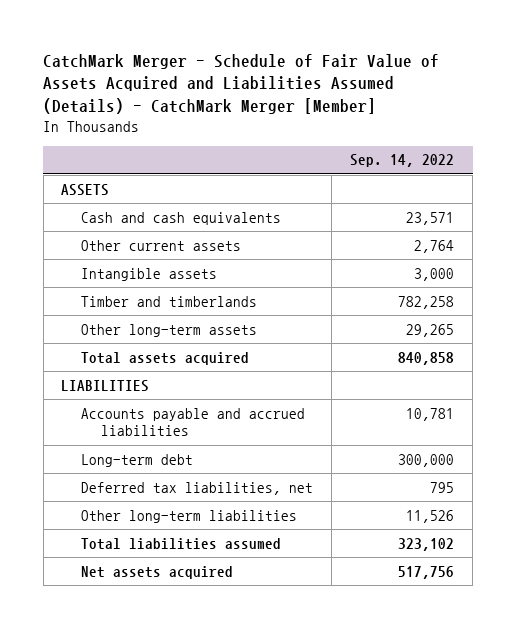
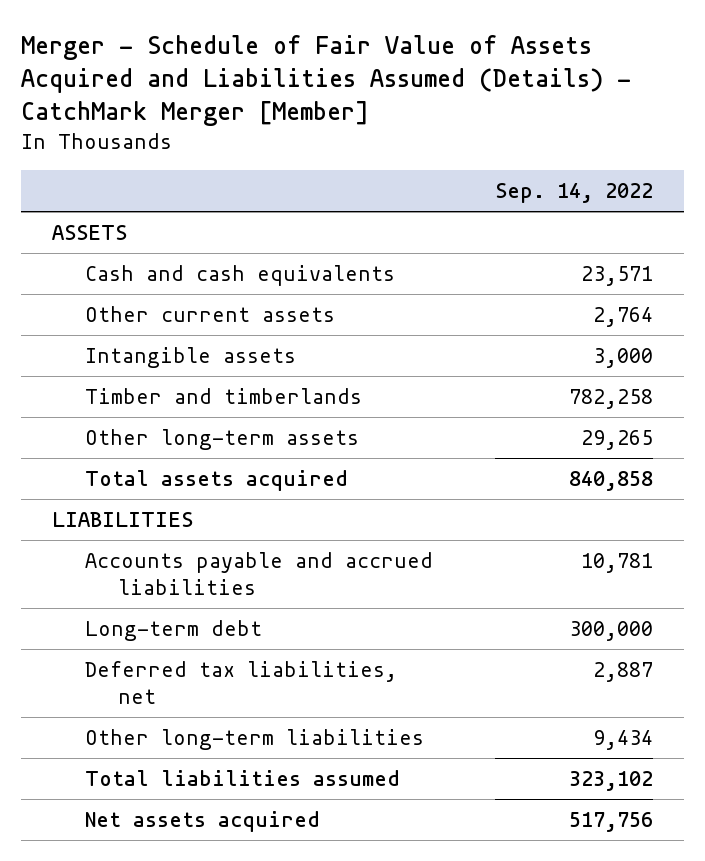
[43,53,440,115] CatchMark Merger - Schedule of Fair Value of Assets Acquired and Liabilities Assumed (Details) - CatchMark Merger [Member] -> [21,35,632,127] Merger - Schedule of Fair Value of Assets Acquired and Liabilities Assumed (Details) - CatchMark Merger [Member]
[430,481,455,493] 795 -> [593,661,654,682] 2,887
[406,509,455,523] 11,526 -> [593,729,654,750] 9,434

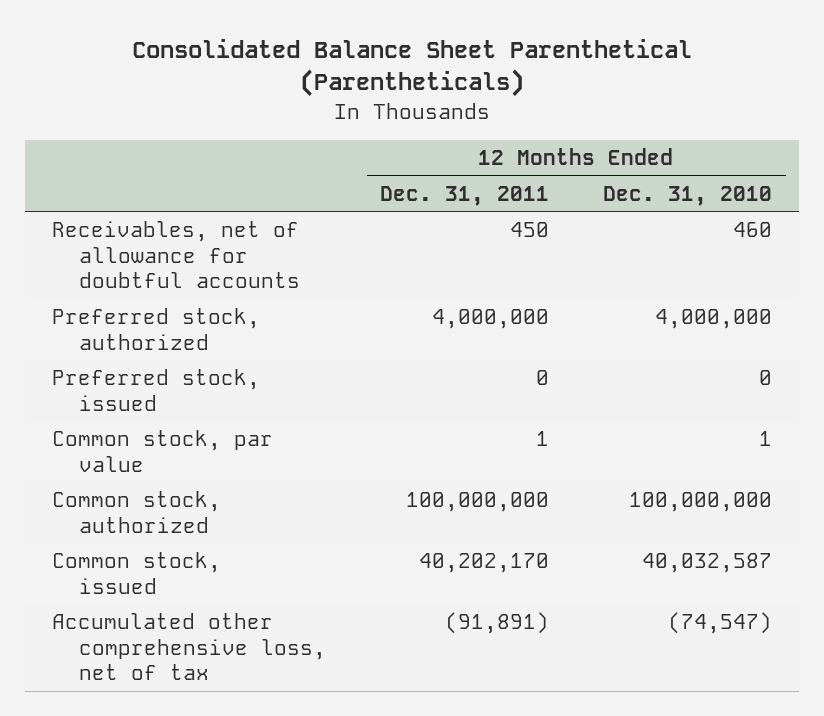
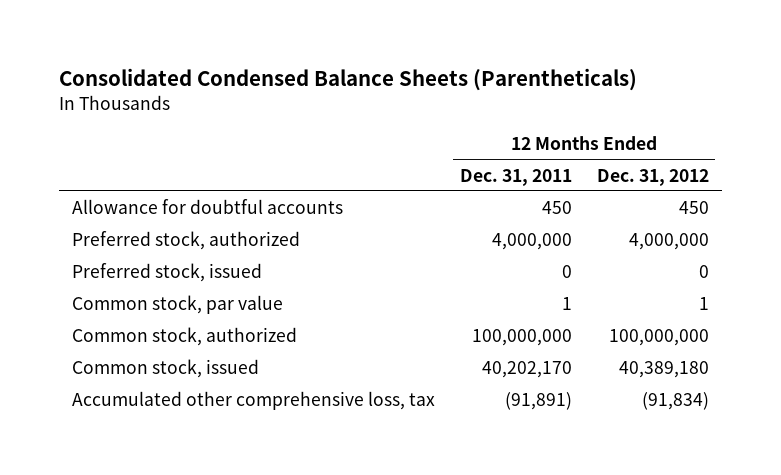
[132,38,693,98] Consolidated Balance Sheet Parenthetical (Parentheticals) -> [58,68,637,92] Consolidated Condensed Balance Sheets (Parentheticals)
[603,185,773,206] Dec. 31, 2010 -> none
none -> [597,168,710,186] Dec. 31, 2012
[52,221,301,288] Receivables, net of allowance for doubtful accounts -> [71,199,343,215] Allowance for doubtful accounts
[52,613,327,680] Accumulated other comprehensive loss, net of tax -> [71,391,435,411] Accumulated other comprehensive loss, tax

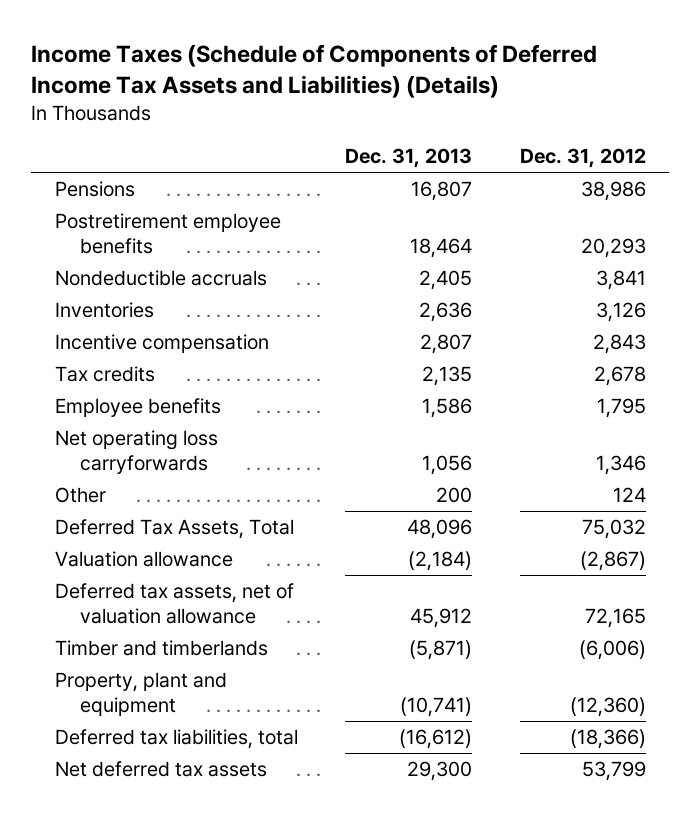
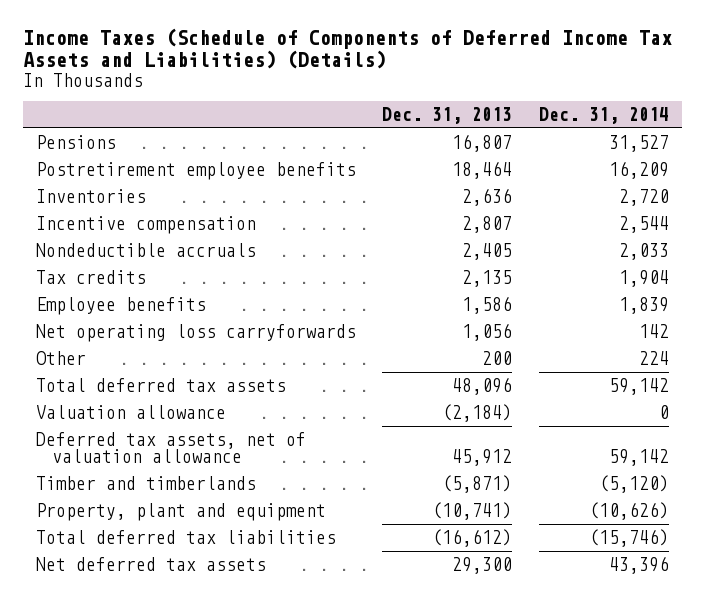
[519,148,646,169] Dec. 31, 2012 -> none
none -> [538,106,669,124] Dec. 31, 2014
[54,270,267,287] Nondeductible accruals -> [36,242,257,257] Nondeductible accruals
[54,519,294,540] Deferred Tax Assets, Total -> [36,377,287,392] Total deferred tax assets
[54,729,298,750] Deferred tax liabilities, total -> [36,529,337,544] Total deferred tax liabilities

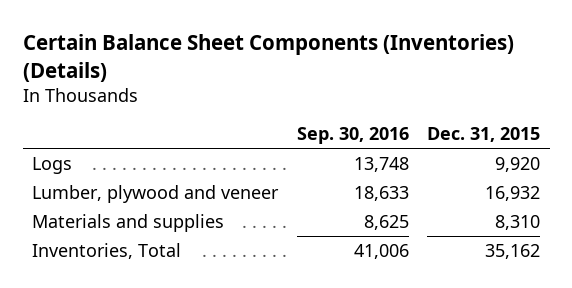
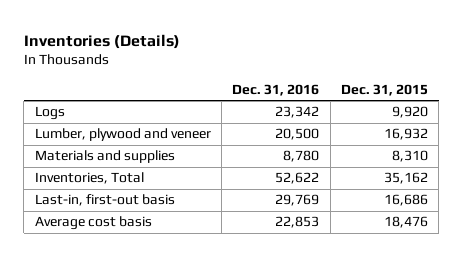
[22,34,514,82] Certain Balance Sheet Components (Inventories) (Details) -> [23,33,180,49] Inventories (Details)
[296,127,409,145] Sep. 30, 2016 -> none
none -> [232,83,320,96] Dec. 31, 2016
none -> [34,194,175,207] Last-in, first-out basis
none -> [34,216,152,231] Average cost basis

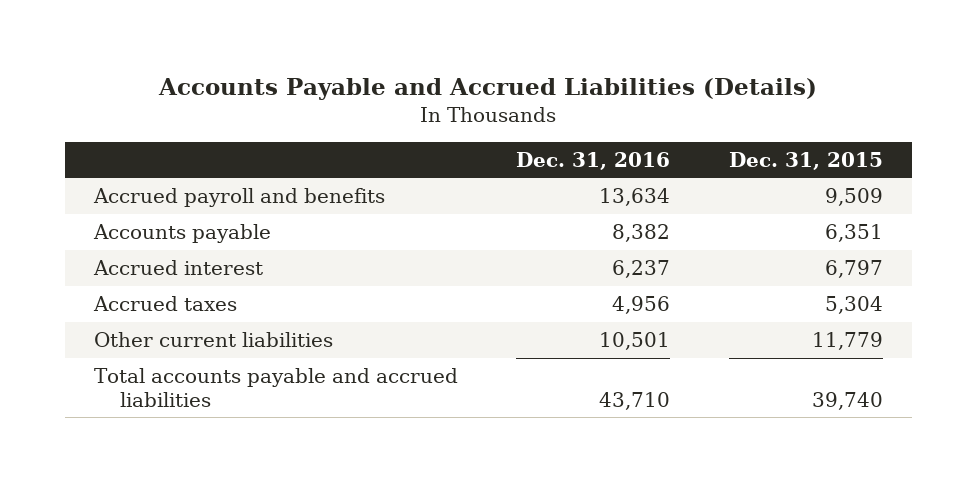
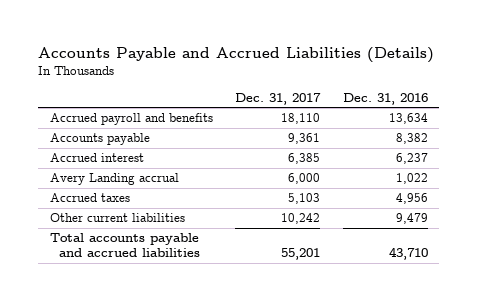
[728,151,883,170] Dec. 31, 2015 -> none
none -> [235,92,322,105] Dec. 31, 2017
none -> [49,173,179,186] Avery Landing accrual
[599,332,671,351] 10,501 -> [395,213,428,225] 9,479

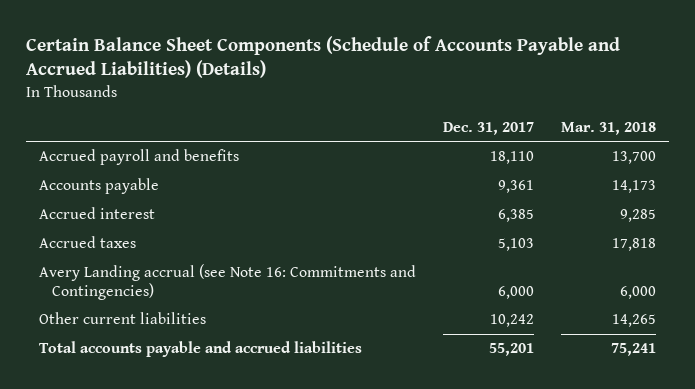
[38,46,435,63] Accounts Payable and Accrued Liabilities (Details) -> [25,35,620,79] Certain Balance Sheet Components (Schedule of Accounts Payable and Accrued Liabilities) (Details)
[342,92,428,105] Dec. 31, 2016 -> none
none -> [560,121,656,135] Mar. 31, 2018
[49,173,179,186] Avery Landing accrual -> none
none -> [39,264,417,300] Avery Landing accrual (see Note 16: Commitments and Contingencies)

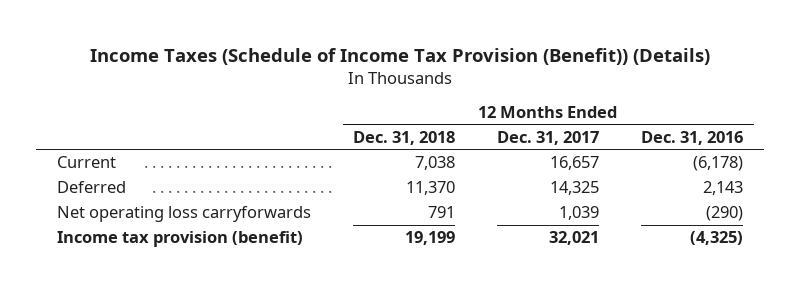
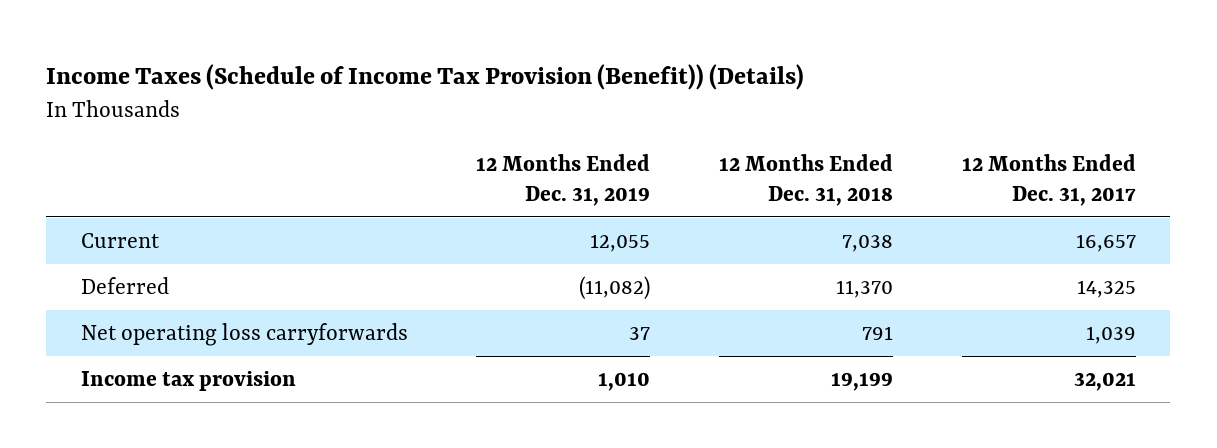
[641,130,744,145] Dec. 31, 2016 -> none
none -> [476,154,651,206] 12 Months Ended Dec. 31, 2019
[57,231,304,248] Income tax provision (benefit) -> [80,371,296,392] Income tax provision

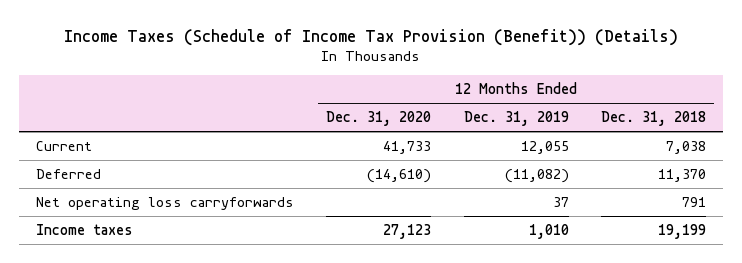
[961,154,1136,206] 12 Months Ended Dec. 31, 2017 -> none
none -> [326,111,432,127] Dec. 31, 2020
[80,371,296,392] Income tax provision -> [35,223,133,235] Income taxes

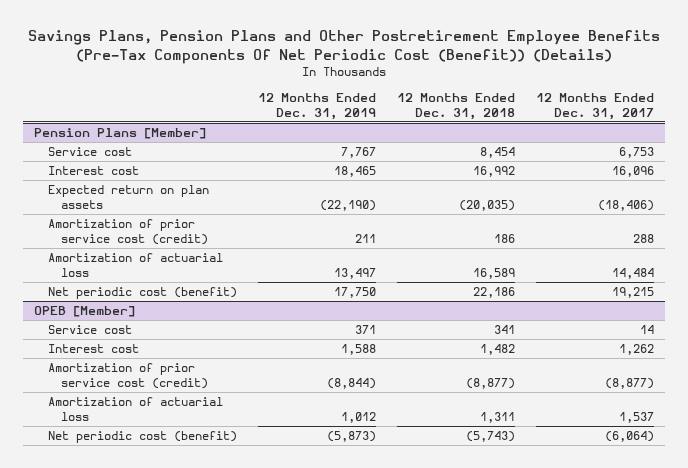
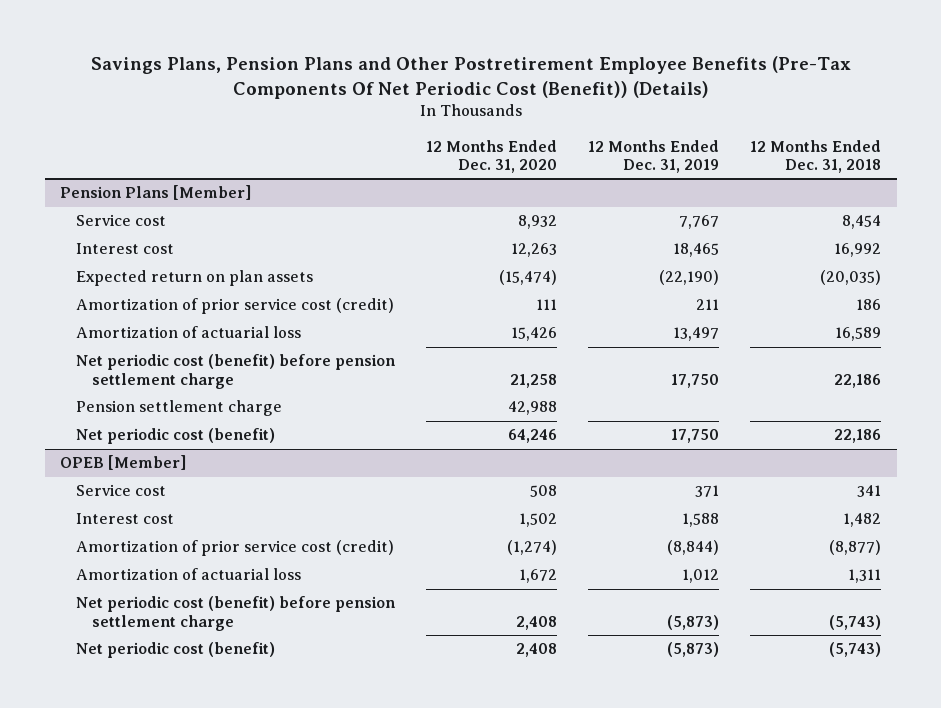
[536,92,655,120] 12 Months Ended Dec. 31, 2017 -> none
none -> [426,139,558,174] 12 Months Ended Dec. 31, 2020
none -> [76,354,397,389] Net periodic cost (benefit) before pension settlement charge
none -> [76,400,283,417] Pension settlement charge
none -> [76,596,397,631] Net periodic cost (benefit) before pension settlement charge

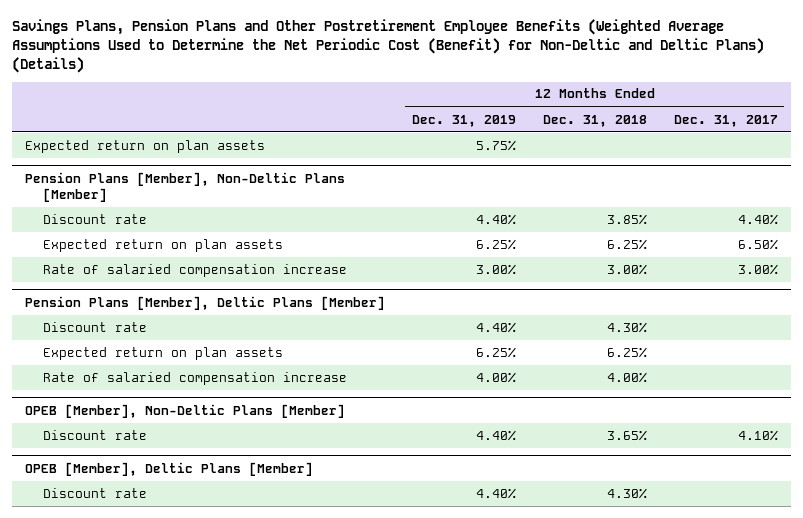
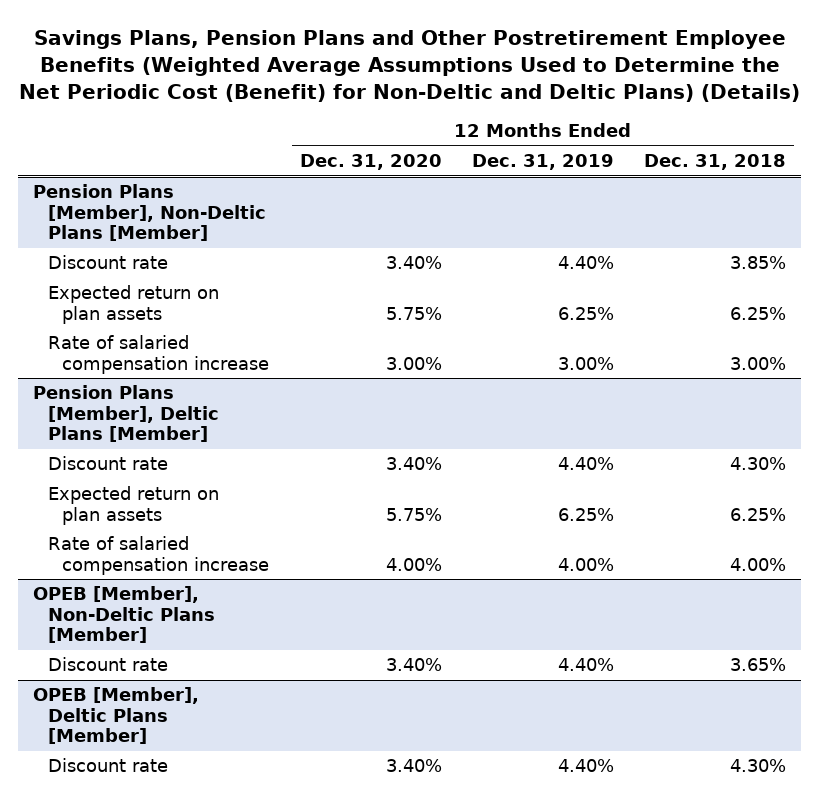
[673,114,778,127] Dec. 31, 2017 -> none
none -> [299,154,442,171] Dec. 31, 2020
[25,139,266,153] Expected return on plan assets -> none

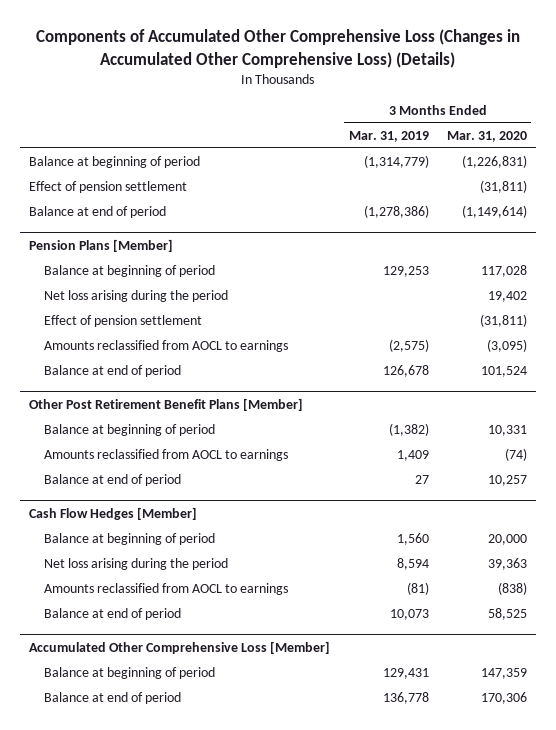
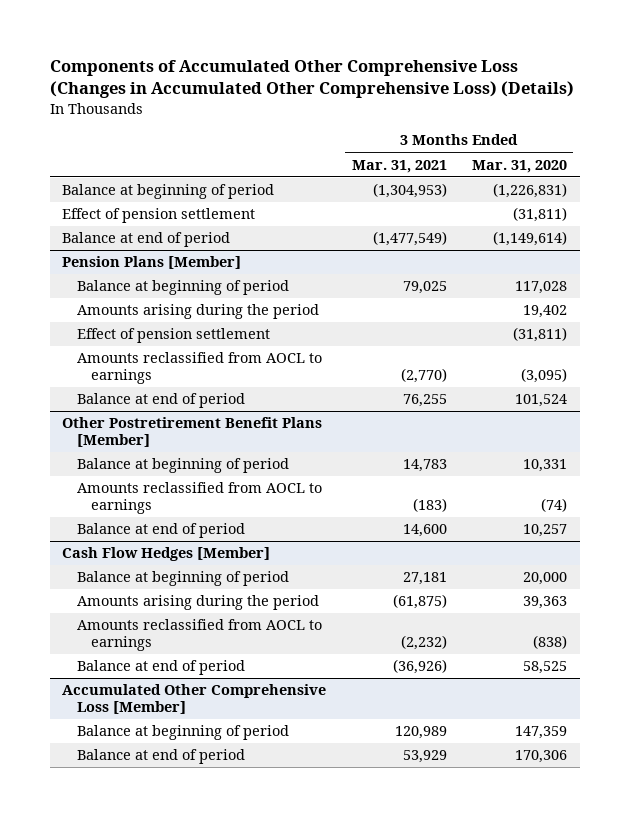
[348,130,429,142] Mar. 31, 2019 -> none
none -> [351,159,447,173] Mar. 31, 2021
[43,289,228,302] Net loss arising during the period -> [76,304,319,320] Amounts arising during the period
[29,397,304,411] Other Post Retirement Benefit Plans [Member] -> [62,417,323,448] Other Postretirement Benefit Plans [Member]
[43,557,228,570] Net loss arising during the period -> [76,595,319,611] Amounts arising during the period

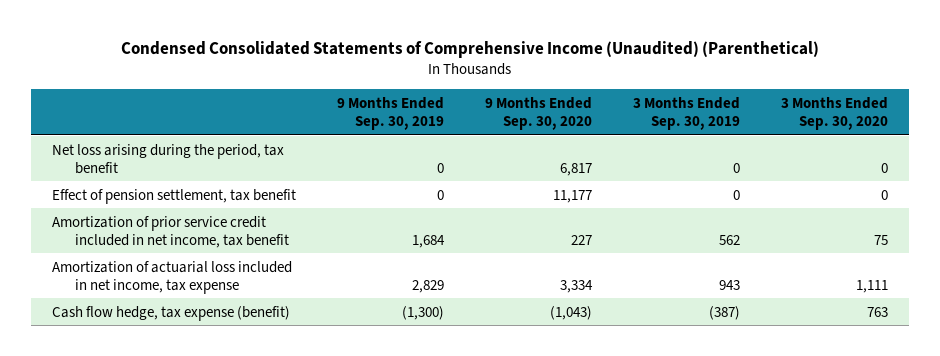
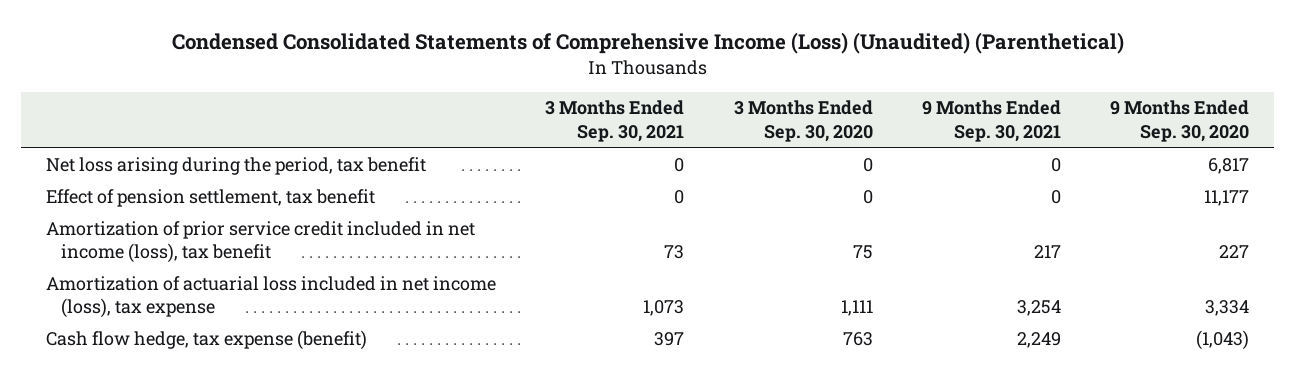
[120,41,819,59] Condensed Consolidated Statements of Comprehensive Income (Unaudited) (Parenthetical) -> [171,32,1124,55] Condensed Consolidated Statements of Comprehensive Income (Loss) (Unaudited) (Parenthetical)
[336,96,444,130] 9 Months Ended Sep. 30, 2019 -> none
[633,96,741,130] 3 Months Ended Sep. 30, 2019 -> none
none -> [545,100,685,142] 3 Months Ended Sep. 30, 2021
none -> [921,100,1061,142] 9 Months Ended Sep. 30, 2021
[51,215,289,248] Amortization of prior service credit included in net income, tax benefit -> [46,220,476,263] Amortization of prior service credit included in net income (loss), tax benefit
[51,260,292,294] Amortization of actuarial loss included in net income, tax expense -> [46,275,497,318] Amortization of actuarial loss included in net income (loss), tax expense

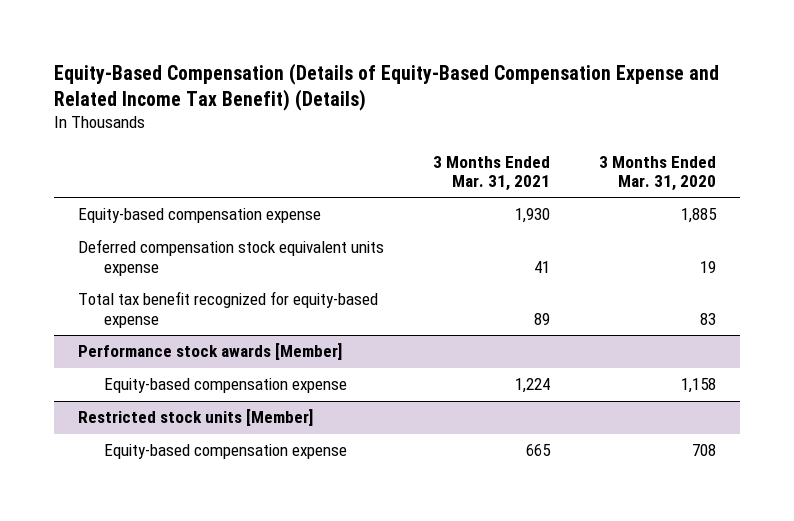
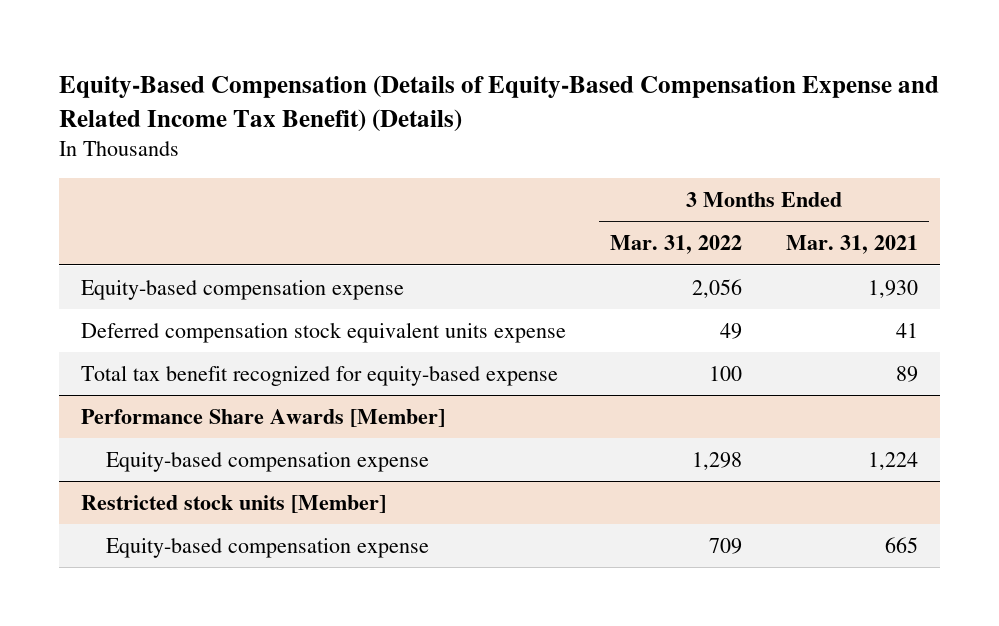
[598,155,716,191] 3 Months Ended Mar. 31, 2020 -> none
none -> [609,235,742,255] Mar. 31, 2022
[78,343,343,361] Performance stock awards [Member] -> [80,408,445,427] Performance Share Awards [Member]

